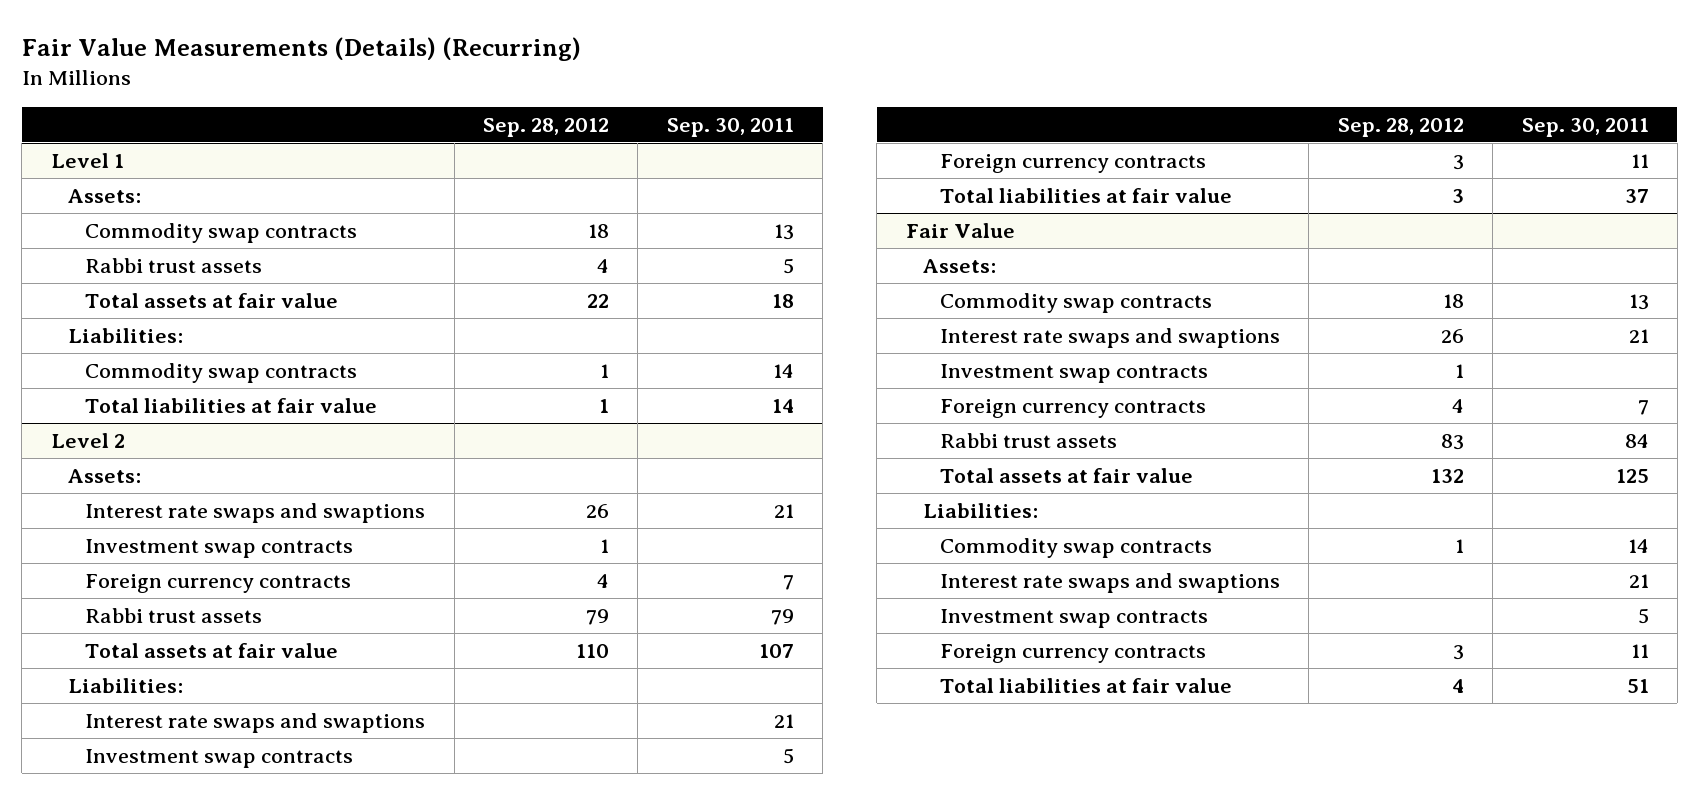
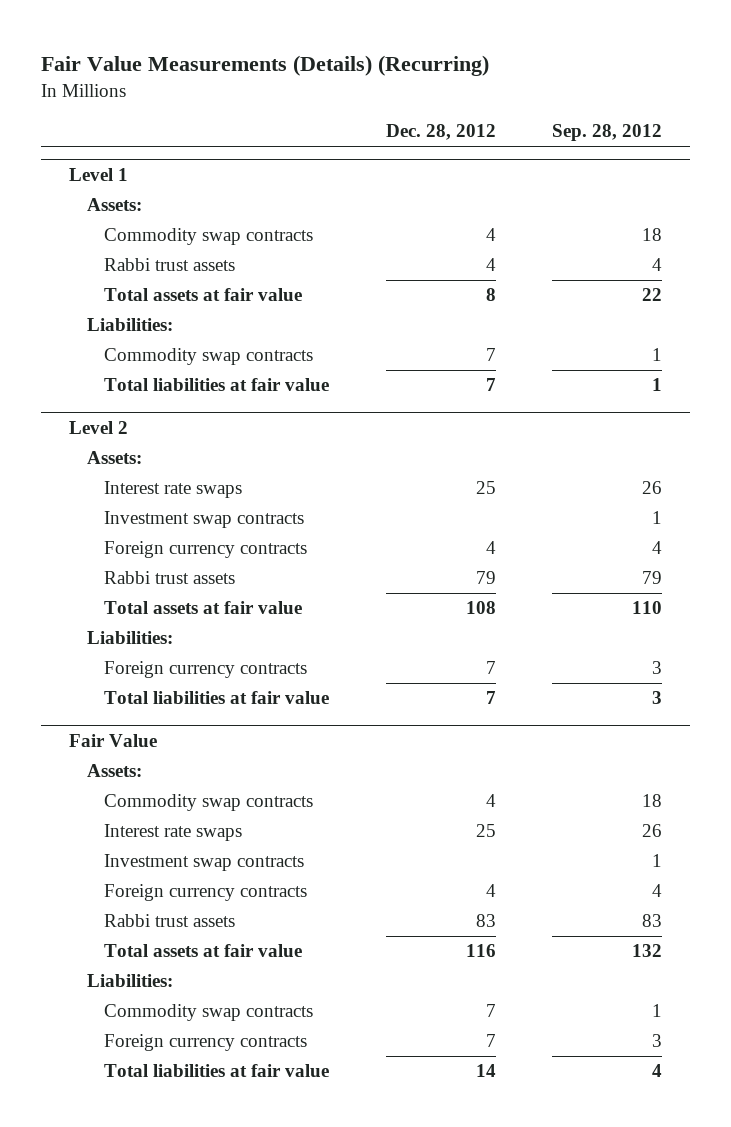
[666,117,794,137] Sep. 30, 2011 -> none
none -> [385,124,496,141] Dec. 28, 2012
[85,503,426,524] Interest rate swaps and swaptions -> [104,481,243,499] Interest rate swaps
[85,713,426,734] Interest rate swaps and swaptions -> none
[85,749,354,769] Investment swap contracts -> none
[940,328,1281,349] Interest rate swaps and swaptions -> [104,824,243,842] Interest rate swaps
[940,573,1281,594] Interest rate swaps and swaptions -> none
[940,609,1209,629] Investment swap contracts -> none

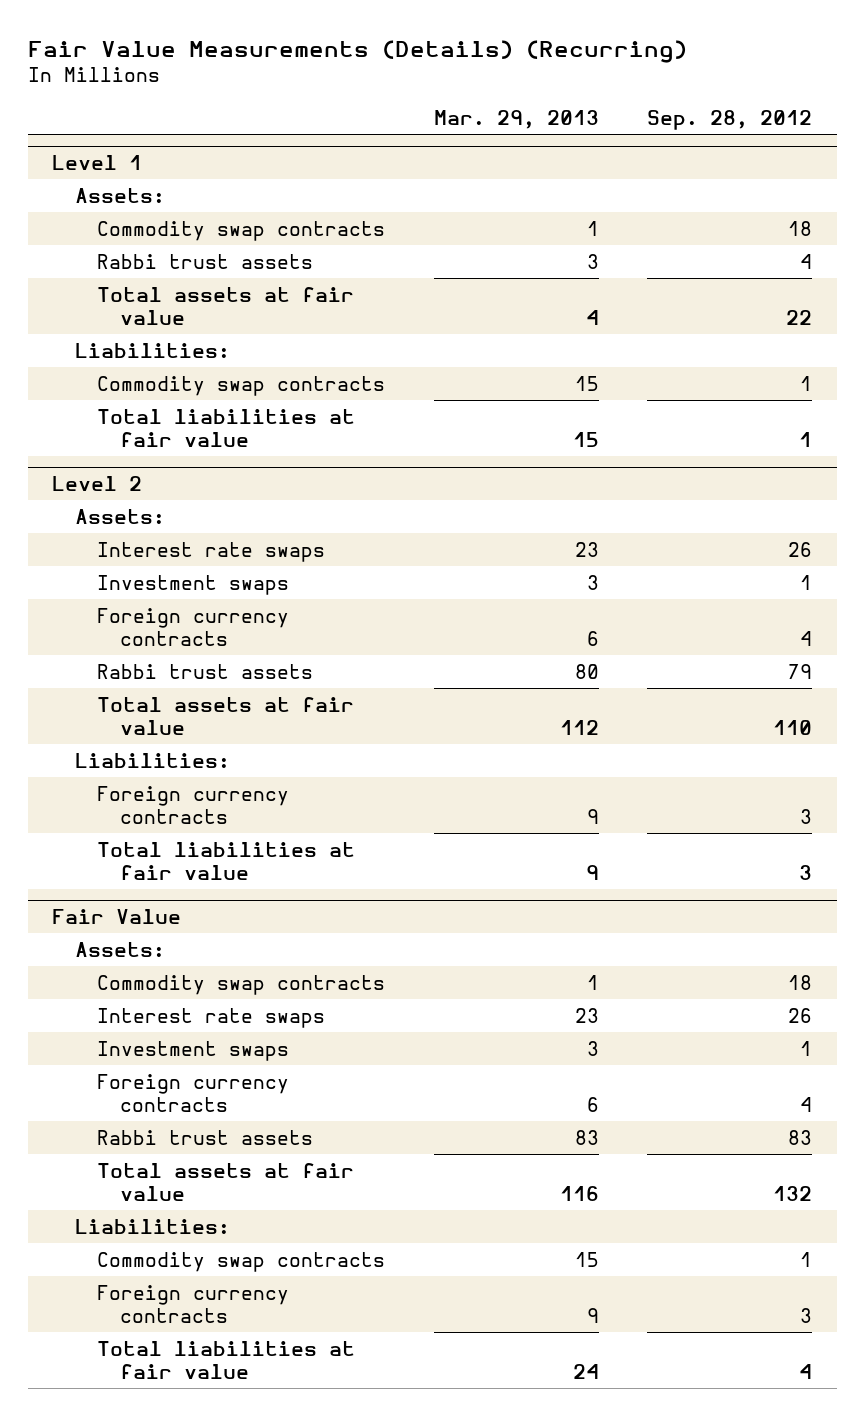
[385,124,496,141] Dec. 28, 2012 -> none
none -> [433,109,599,129] Mar. 29, 2013
[104,511,305,529] Investment swap contracts -> [97,574,290,595] Investment swaps
[104,854,305,872] Investment swap contracts -> [97,1040,290,1061] Investment swaps

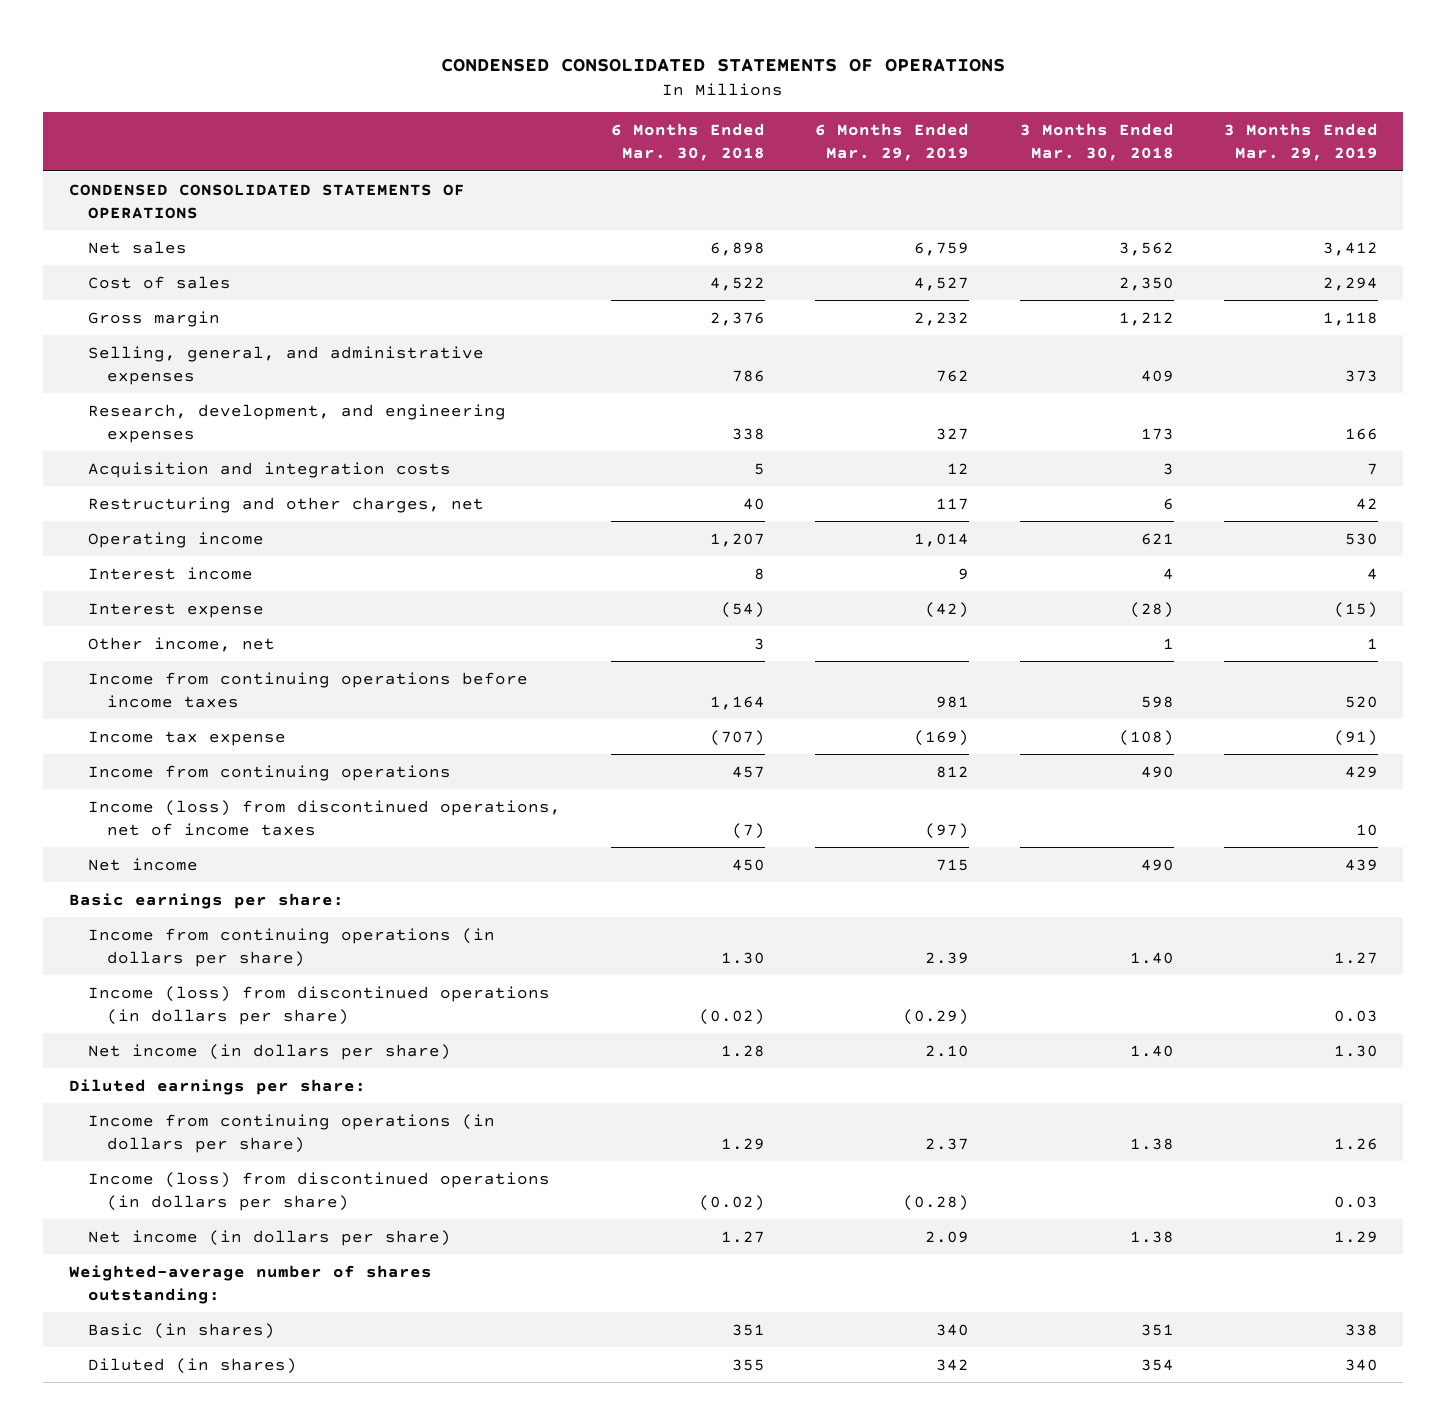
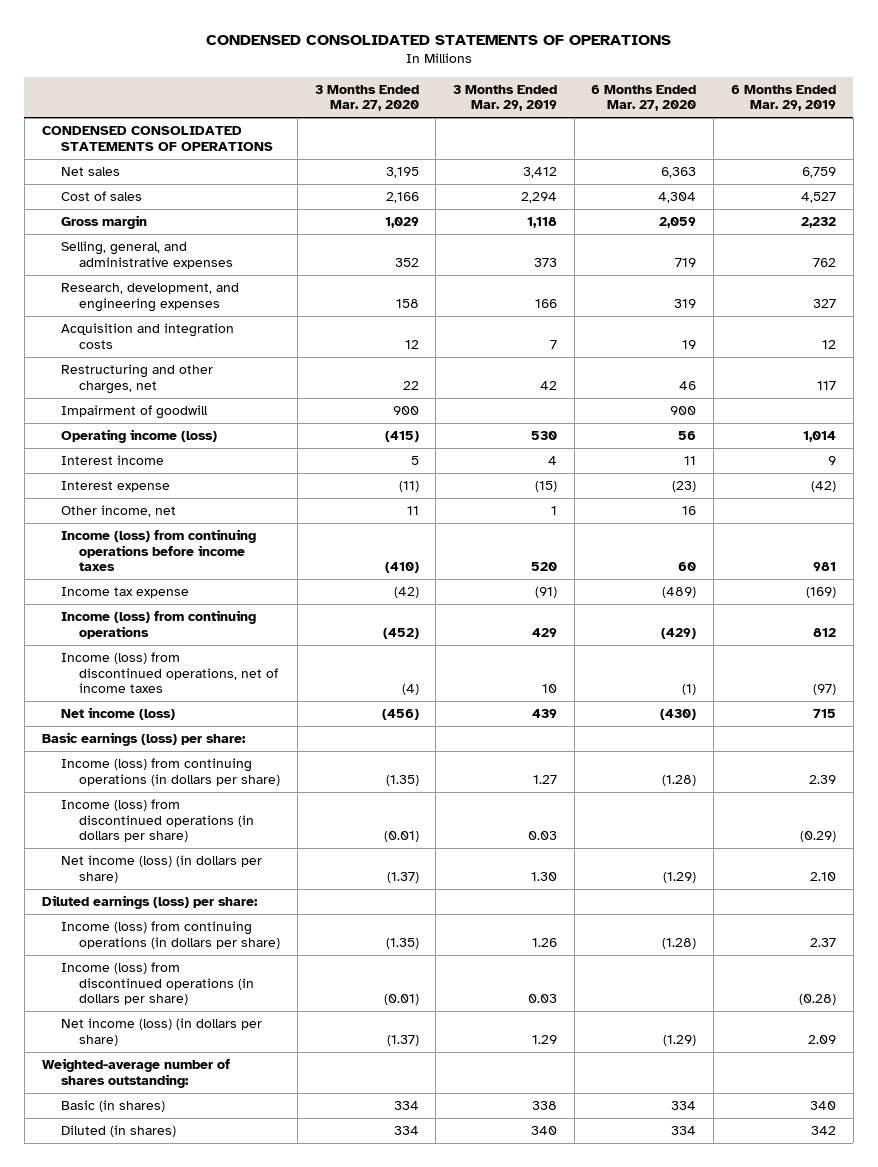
[611,123,766,162] 6 Months Ended Mar. 30, 2018 -> none
[1019,123,1174,162] 3 Months Ended Mar. 30, 2018 -> none
none -> [314,84,419,112] 3 Months Ended Mar. 27, 2020
none -> [591,84,697,112] 6 Months Ended Mar. 27, 2020
none -> [60,405,208,420] Impairment of goodwill
[87,531,264,548] Operating income -> [60,429,217,444] Operating income (loss)
[87,671,528,708] Income from continuing operations before income taxes -> [60,529,256,571] Income (loss) from continuing operations before income taxes
[87,764,451,781] Income from continuing operations -> [60,610,256,639] Income (loss) from continuing operations
[87,857,198,871] Net income -> [60,707,175,721] Net income (loss)
[68,892,344,909] Basic earnings per share: -> [41,732,246,747] Basic earnings (loss) per share:
[87,927,495,967] Income from continuing operations (in dollars per share) -> [60,758,281,786] Income (loss) from continuing operations (in dollars per share)
[87,1043,451,1060] Net income (in dollars per share) -> [60,855,262,883] Net income (loss) (in dollars per share)
[68,1078,366,1095] Diluted earnings per share: -> [41,895,258,910] Diluted earnings (loss) per share:
[87,1113,495,1153] Income from continuing operations (in dollars per share) -> [60,921,281,949] Income (loss) from continuing operations (in dollars per share)
[87,1229,451,1246] Net income (in dollars per share) -> [60,1018,262,1046] Net income (loss) (in dollars per share)

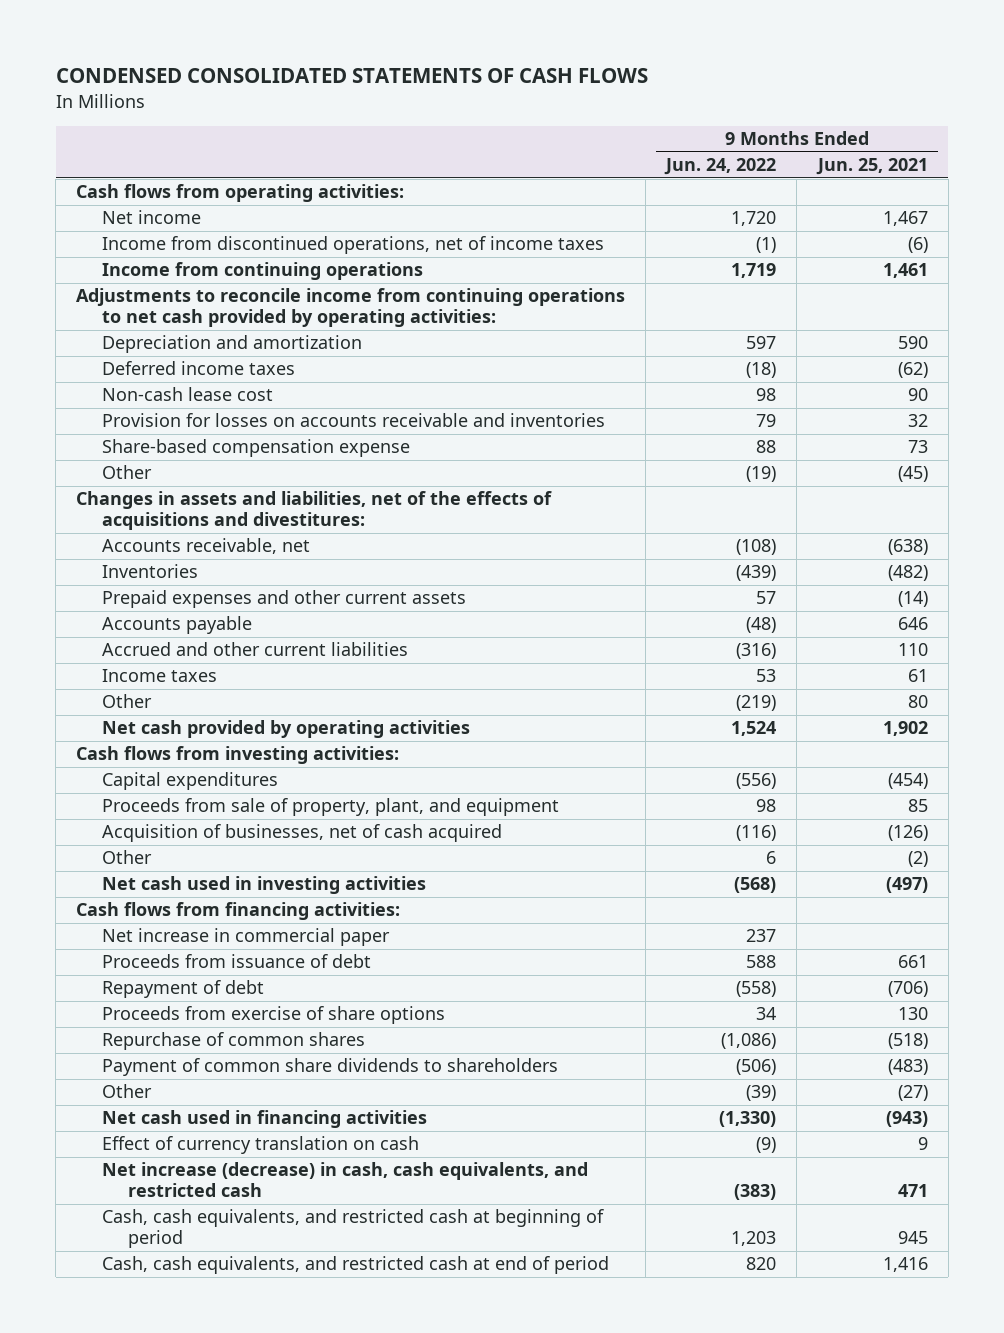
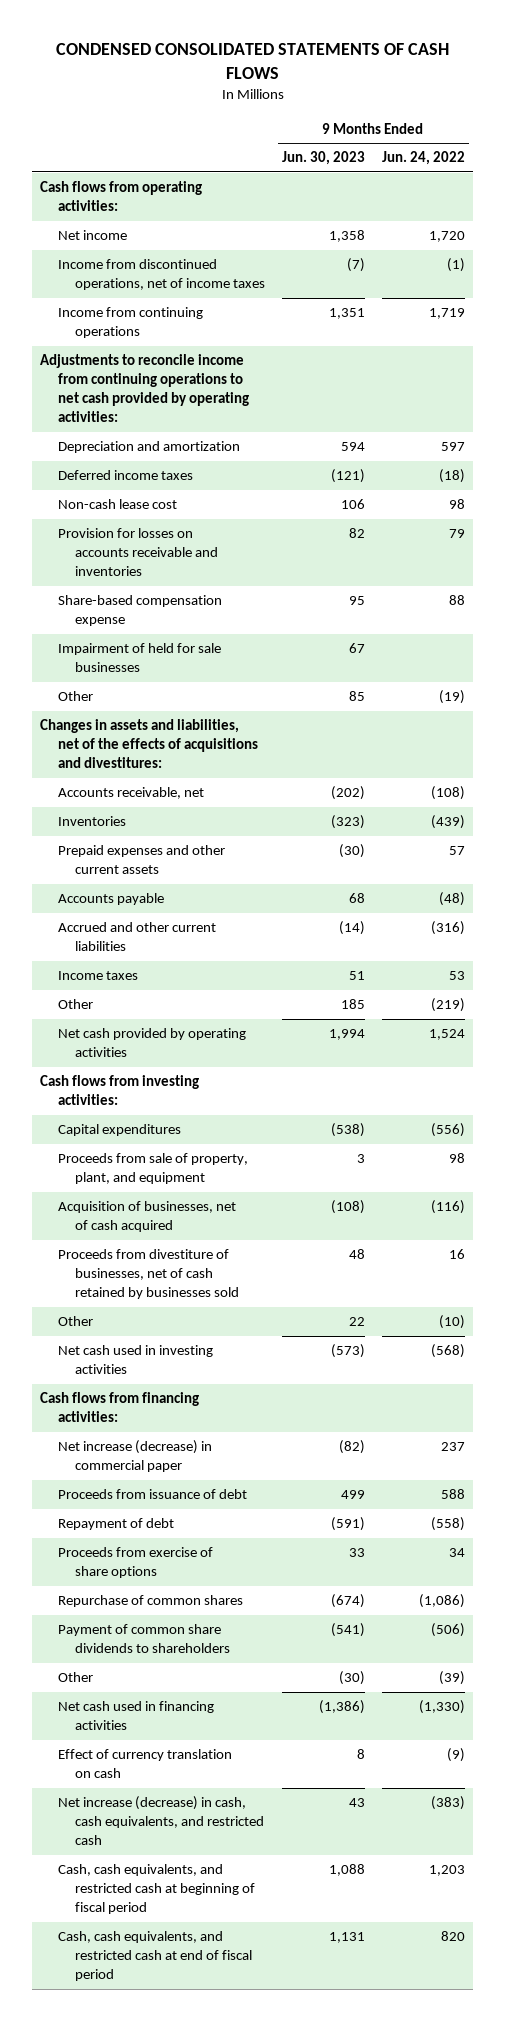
[815,158,928,176] Jun. 25, 2021 -> none
none -> [282,151,366,166] Jun. 30, 2023
none -> [57,643,221,673] Impairment of held for sale businesses
none -> [57,1249,240,1300] Proceeds from divestiture of businesses, net of cash retained by businesses sold
[766,851,777,865] 6 -> [438,1315,465,1330] (10)
[102,928,391,947] Net increase in commercial paper -> [57,1440,212,1473] Net increase (decrease) in commercial paper
[102,1209,605,1249] Cash, cash equivalents, and restricted cash at beginning of period -> [57,1864,256,1915] Cash, cash equivalents, and restricted cash at beginning of fiscal period
[102,1256,610,1275] Cash, cash equivalents, and restricted cash at end of period -> [57,1931,253,1982] Cash, cash equivalents, and restricted cash at end of fiscal period

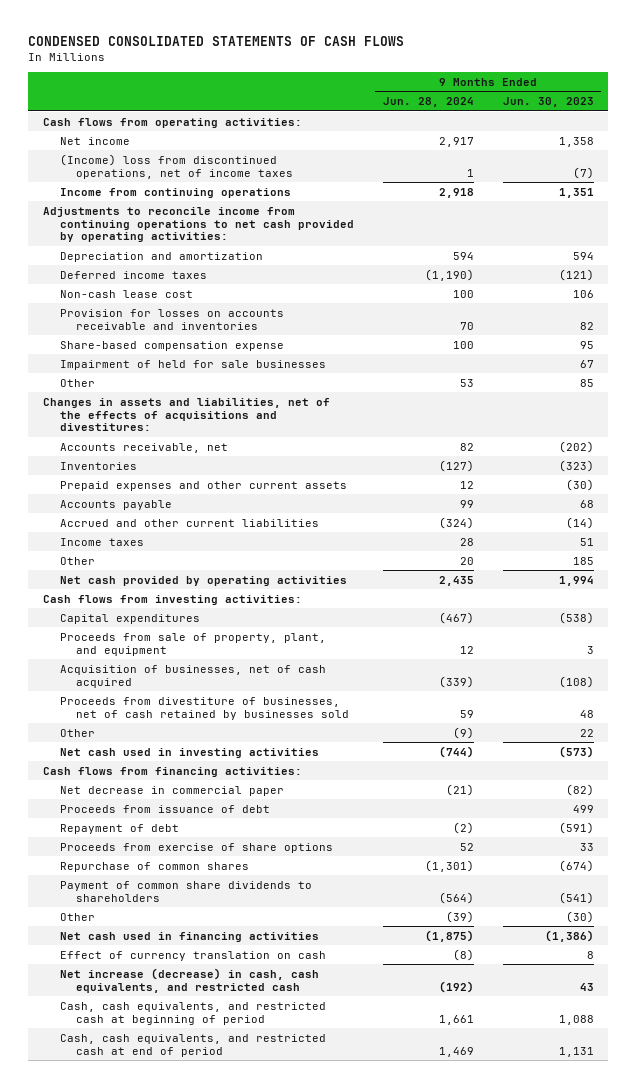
[381,151,465,166] Jun. 24, 2022 -> none
none -> [382,96,474,107] Jun. 28, 2024
[57,259,266,291] Income from discontinued operations, net of income taxes -> [59,153,294,179] (Income) loss from discontinued operations, net of income taxes
[57,1440,212,1473] Net increase (decrease) in commercial paper -> [59,785,284,796] Net decrease in commercial paper
[57,1864,256,1915] Cash, cash equivalents, and restricted cash at beginning of fiscal period -> [59,1001,326,1025] Cash, cash equivalents, and restricted cash at beginning of period
[57,1931,253,1982] Cash, cash equivalents, and restricted cash at end of fiscal period -> [59,1033,326,1057] Cash, cash equivalents, and restricted cash at end of period

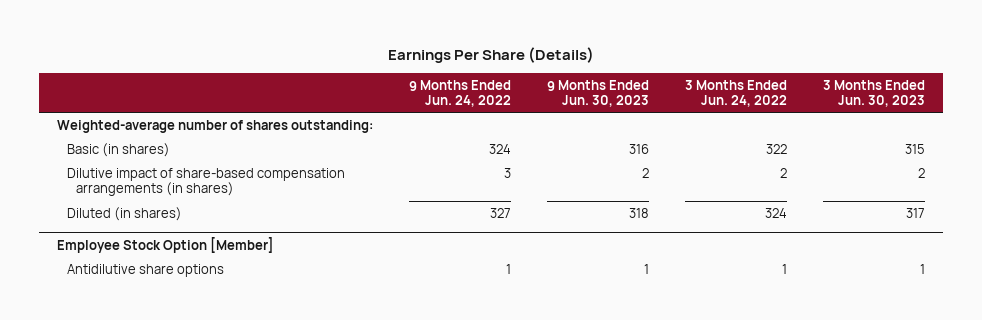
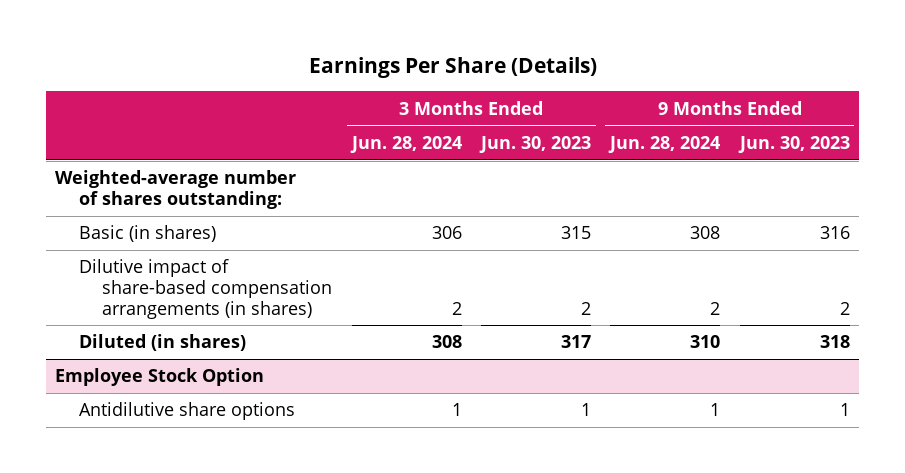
[409,79,512,108] 9 Months Ended Jun. 24, 2022 -> none
[685,79,788,108] 3 Months Ended Jun. 24, 2022 -> none
none -> [349,135,462,153] Jun. 28, 2024
none -> [608,135,721,153] Jun. 28, 2024
[57,236,275,253] Employee Stock Option [Member] -> [55,368,265,387] Employee Stock Option

